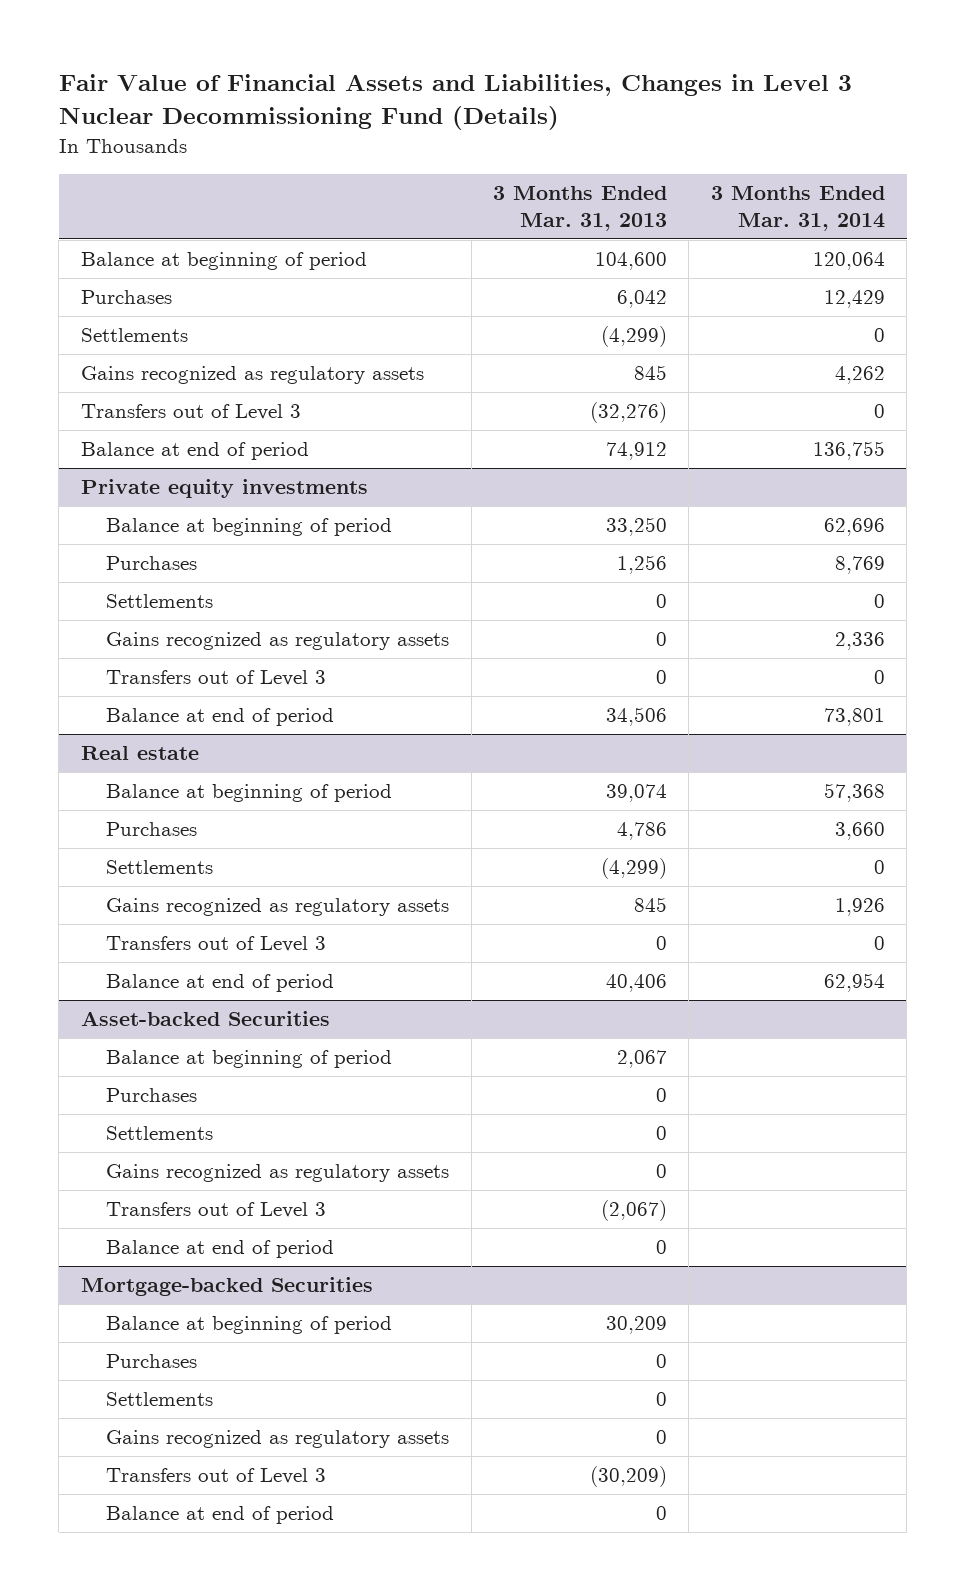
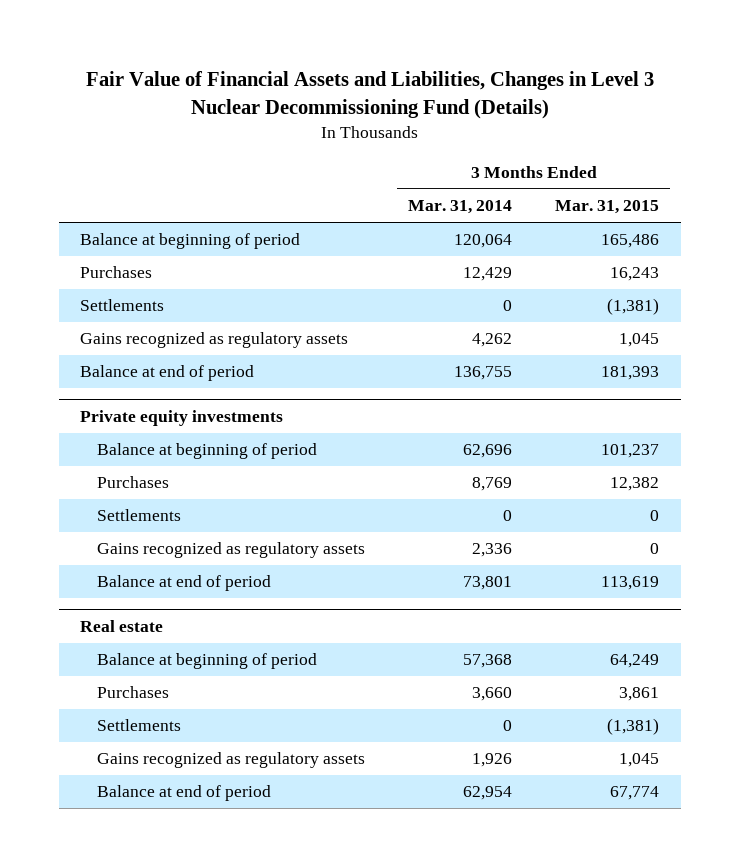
[492,185,667,231] 3 Months Ended Mar. 31, 2013 -> none
none -> [555,200,660,215] Mar. 31, 2015
[80,404,301,421] Transfers out of Level 3 -> none
[106,670,327,687] Transfers out of Level 3 -> none
[106,936,327,953] Transfers out of Level 3 -> none
[80,1011,330,1027] Asset-backed Securities -> none
[106,1050,393,1069] Balance at beginning of period -> none
[106,1088,198,1103] Purchases -> none
[106,1126,214,1141] Settlements -> none
[106,1164,450,1183] Gains recognized as regulatory assets -> none
[106,1202,327,1219] Transfers out of Level 3 -> none
[106,1240,335,1259] Balance at end of period -> none
[80,1277,373,1297] Mortgage-backed Securities -> none
[106,1316,393,1335] Balance at beginning of period -> none
[106,1354,198,1369] Purchases -> none
[106,1392,214,1407] Settlements -> none
[106,1430,450,1449] Gains recognized as regulatory assets -> none
[106,1468,327,1485] Transfers out of Level 3 -> none
[106,1506,335,1525] Balance at end of period -> none

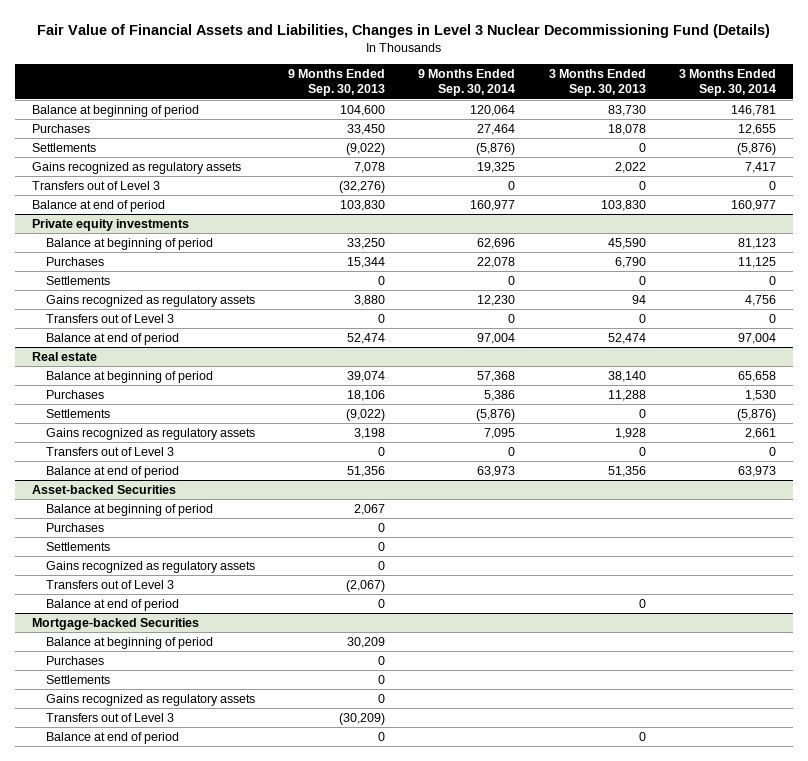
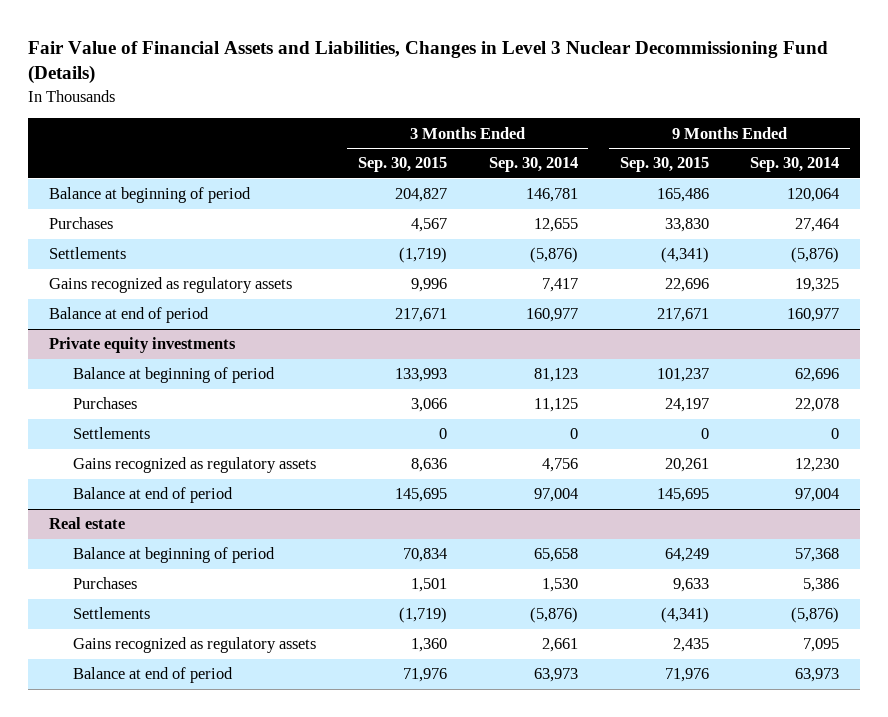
[288,68,386,97] 9 Months Ended Sep. 30, 2013 -> none
[548,68,646,97] 3 Months Ended Sep. 30, 2013 -> none
none -> [357,157,447,173] Sep. 30, 2015
none -> [619,157,709,173] Sep. 30, 2015
[32,180,161,190] Transfers out of Level 3 -> none
[45,313,174,323] Transfers out of Level 3 -> none
[45,446,174,456] Transfers out of Level 3 -> none
[32,484,177,494] Asset-backed Securities -> none
[45,503,213,516] Balance at beginning of period -> none
[45,522,104,532] Purchases -> none
[45,541,110,551] Settlements -> none
[45,560,255,573] Gains recognized as regulatory assets -> none
[45,579,174,589] Transfers out of Level 3 -> none
[45,598,179,611] Balance at end of period -> none
[32,617,200,630] Mortgage-backed Securities -> none
[45,636,213,649] Balance at beginning of period -> none
[45,655,104,665] Purchases -> none
[45,674,110,684] Settlements -> none
[45,693,255,706] Gains recognized as regulatory assets -> none
[45,712,174,722] Transfers out of Level 3 -> none
[45,731,179,744] Balance at end of period -> none

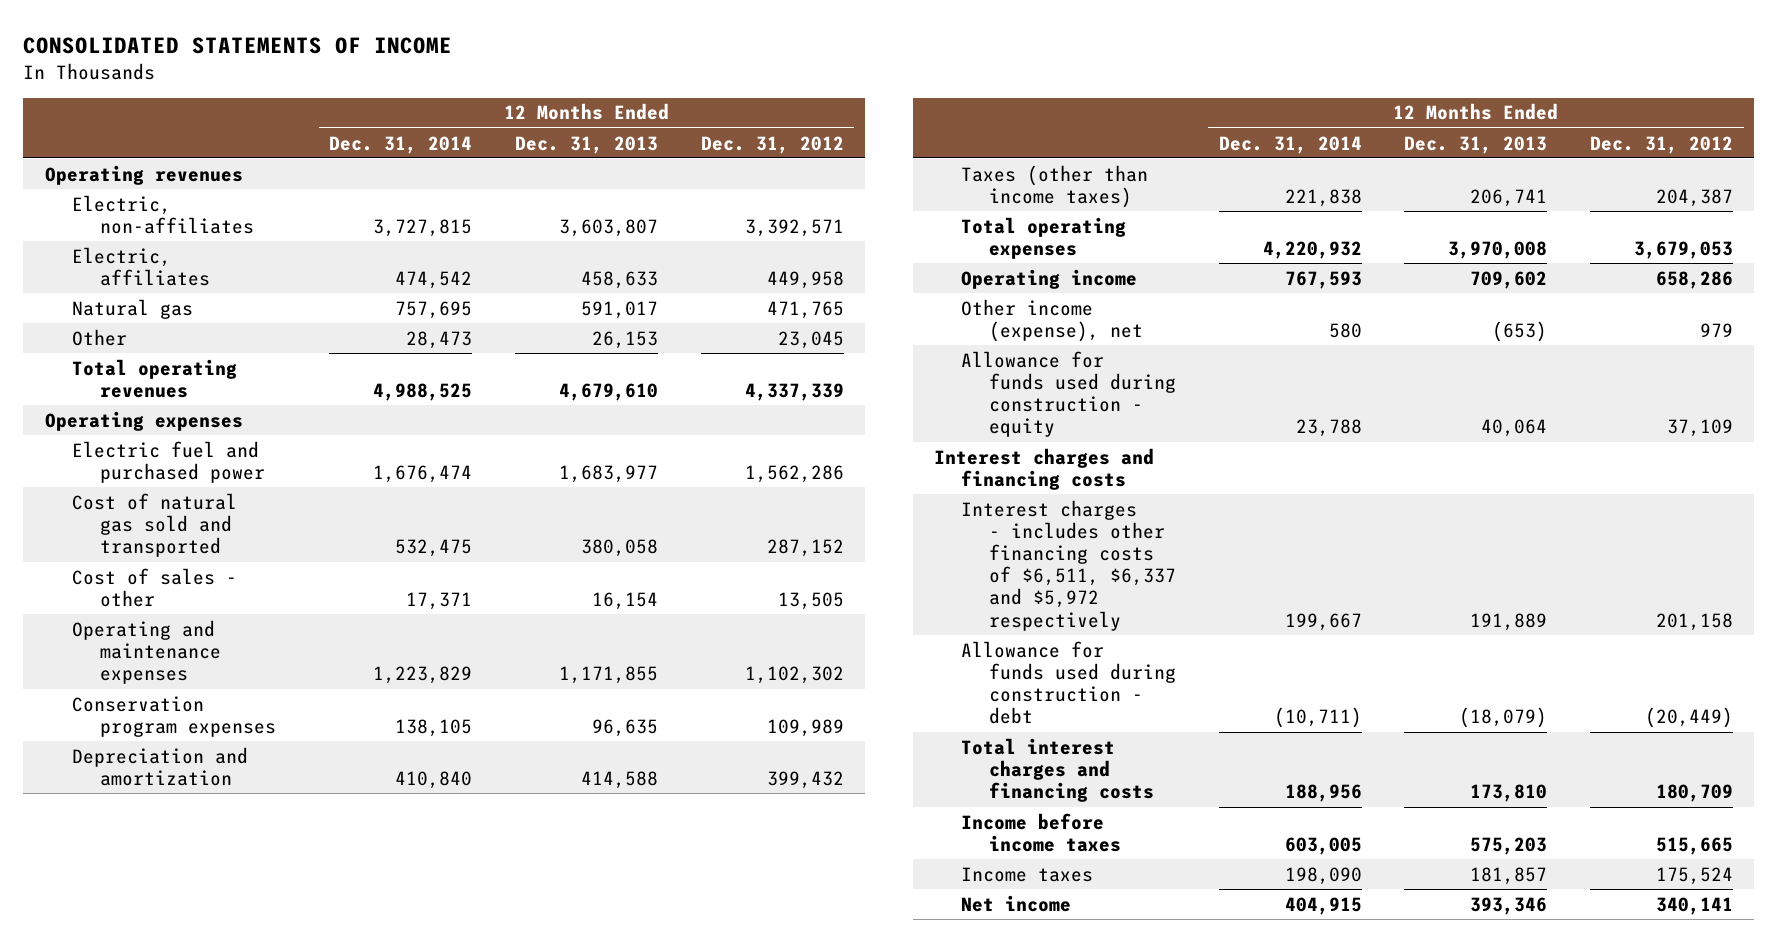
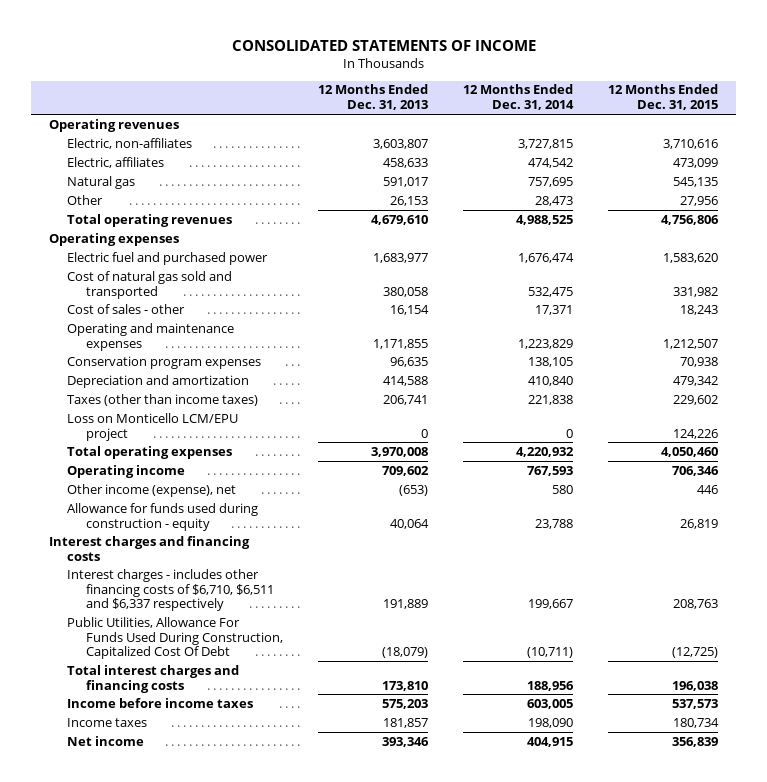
[700,135,844,154] Dec. 31, 2012 -> none
none -> [608,84,719,111] 12 Months Ended Dec. 31, 2015
none -> [67,412,239,441] Loss on Monticello LCM/EPU project
[961,499,1176,631] Interest charges - includes other financing costs of $6,511, $6,337 and $5,972 respectively -> [67,568,274,612] Interest charges - includes other financing costs of $6,710, $6,511 and $6,337 respectively
[961,640,1176,725] Allowance for funds used during construction - debt -> [67,616,283,660] Public Utilities, Allowance For Funds Used During Construction, Capitalized Cost Of Debt

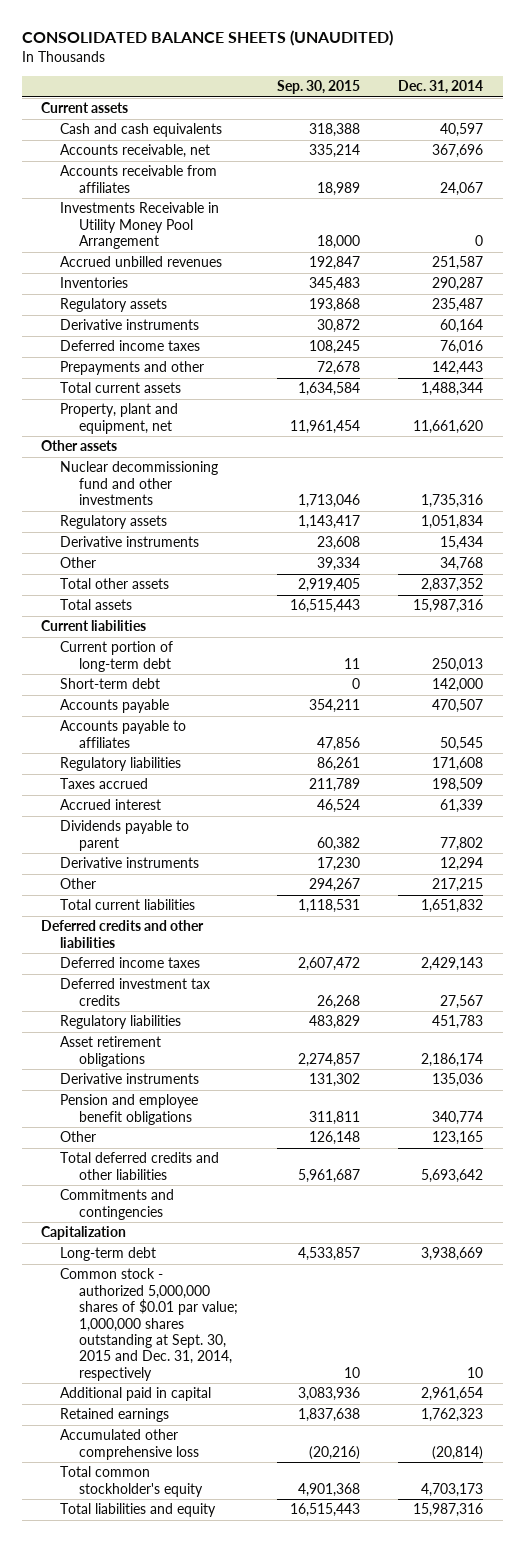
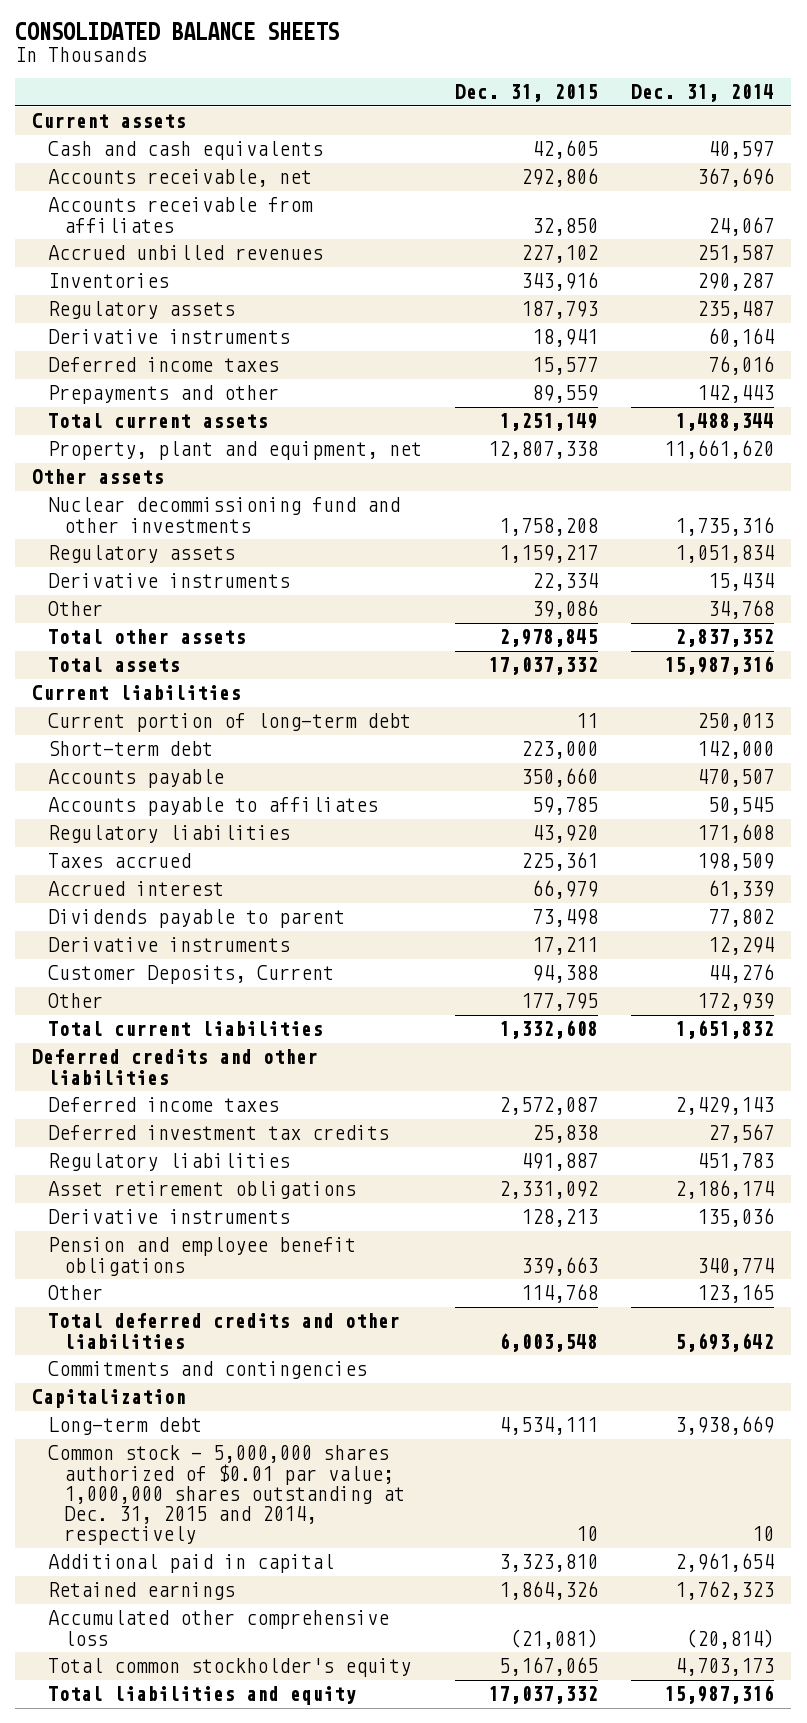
[21,30,393,47] CONSOLIDATED BALANCE SHEETS (UNAUDITED) -> [15,22,340,41] CONSOLIDATED BALANCE SHEETS
[276,80,360,95] Sep. 30, 2015 -> none
none -> [455,84,599,103] Dec. 31, 2015
[59,202,219,250] Investments Receivable in Utility Money Pool Arrangement -> none
none -> [47,965,334,985] Customer Deposits, Current
[432,878,484,893] 217,215 -> [697,993,775,1012] 172,939
[59,1268,239,1381] Common stock - authorized 5,000,000 shares of $0.01 par value; 1,000,000 shares outstanding at Sept. 30, 2015 and Dec. 31, 2014, respectively -> [47,1445,405,1546] Common stock - 5,000,000 shares authorized of $0.01 par value; 1,000,000 shares outstanding at Dec. 31, 2015 and 2014, respectively

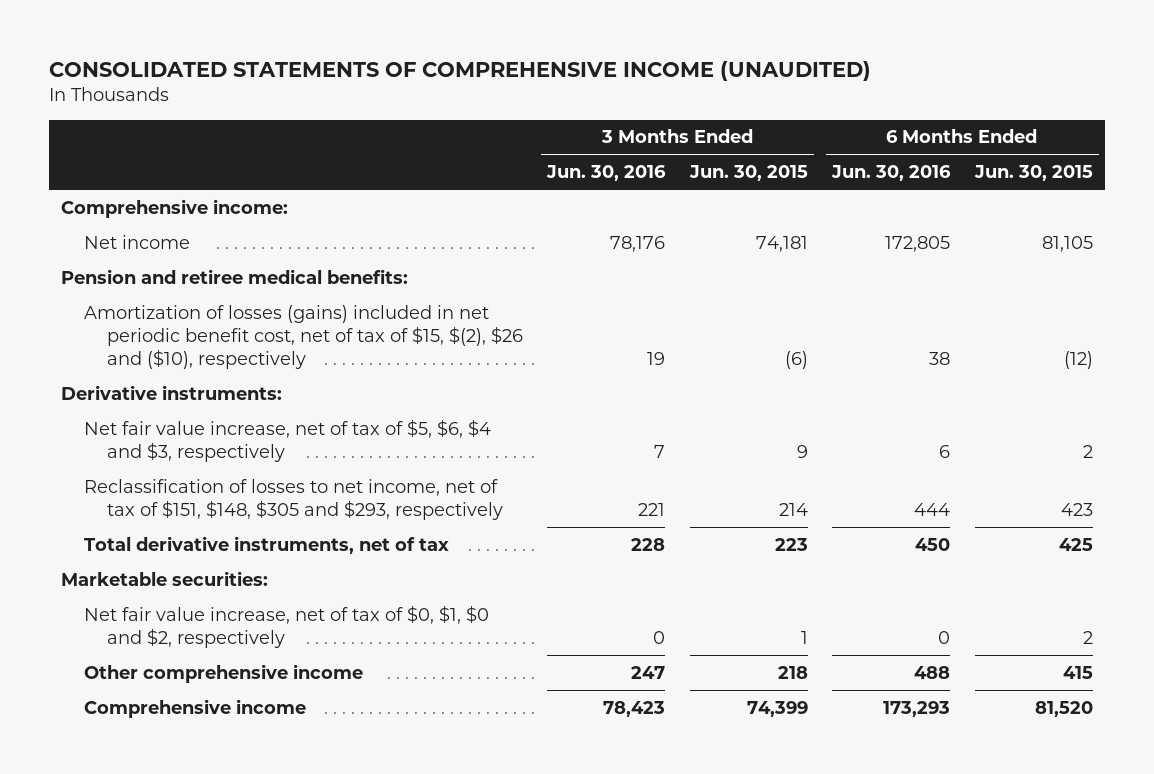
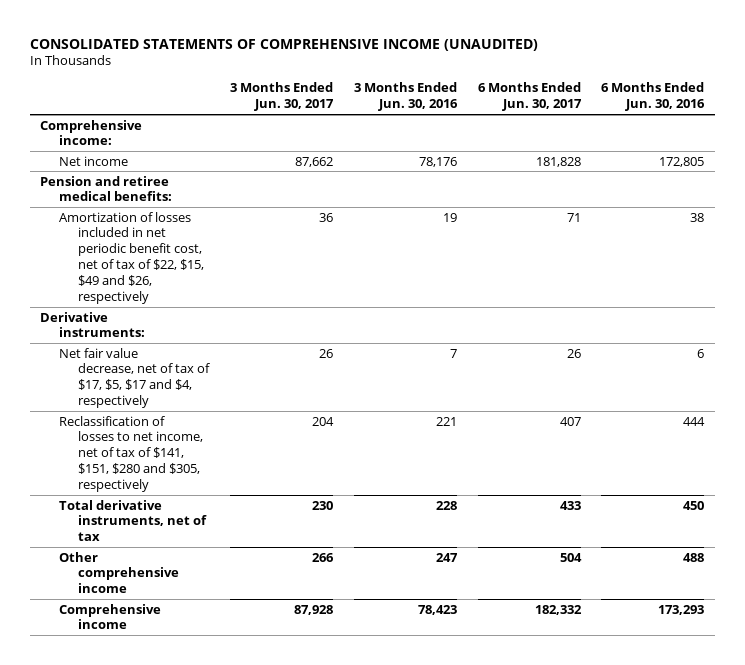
[688,165,808,182] Jun. 30, 2015 -> none
[973,165,1093,182] Jun. 30, 2015 -> none
none -> [229,82,334,112] 3 Months Ended Jun. 30, 2017
none -> [477,82,582,112] 6 Months Ended Jun. 30, 2017
[84,304,524,369] Amortization of losses (gains) included in net periodic benefit cost, net of tax of $15, $(2), $26 and ($10), respectively -> [59,211,205,304] Amortization of losses included in net periodic benefit cost, net of tax of $22, $15, $49 and $26, respectively
[84,418,492,462] Net fair value increase, net of tax of $5, $6, $4 and $3, respectively -> [59,347,211,409] Net fair value decrease, net of tax of $17, $5, $17 and $4, respectively
[84,478,504,520] Reclassification of losses to net income, net of tax of $151, $148, $305 and $293, respectively -> [59,415,204,493] Reclassification of losses to net income, net of tax of $141, $151, $280 and $305, respectively
[61,570,269,586] Marketable securities: -> none
[84,604,490,648] Net fair value increase, net of tax of $0, $1, $0 and $2, respectively -> none

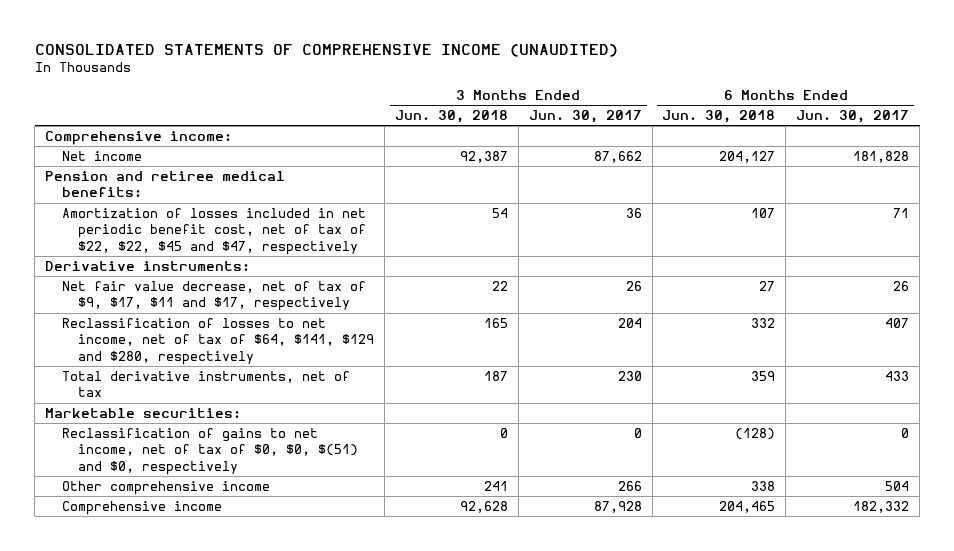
[353,82,458,112] 3 Months Ended Jun. 30, 2016 -> none
[601,82,706,112] 6 Months Ended Jun. 30, 2016 -> none
none -> [394,110,508,124] Jun. 30, 2018
none -> [662,110,776,124] Jun. 30, 2018
[59,211,205,304] Amortization of losses included in net periodic benefit cost, net of tax of $22, $15, $49 and $26, respectively -> [61,207,367,255] Amortization of losses included in net periodic benefit cost, net of tax of $22, $22, $45 and $47, respectively
[59,347,211,409] Net fair value decrease, net of tax of $17, $5, $17 and $4, respectively -> [61,280,366,312] Net fair value decrease, net of tax of $9, $17, $11 and $17, respectively
[59,415,204,493] Reclassification of losses to net income, net of tax of $141, $151, $280 and $305, respectively -> [61,317,375,365] Reclassification of losses to net income, net of tax of $64, $141, $129 and $280, respectively
none -> [45,407,242,418] Marketable securities:
none -> [61,427,359,475] Reclassification of gains to net income, net of tax of $0, $0, $(51) and $0, respectively

